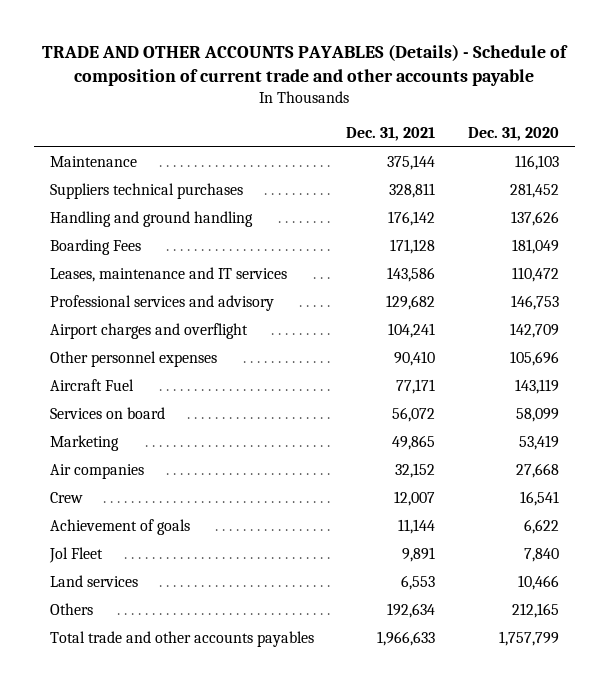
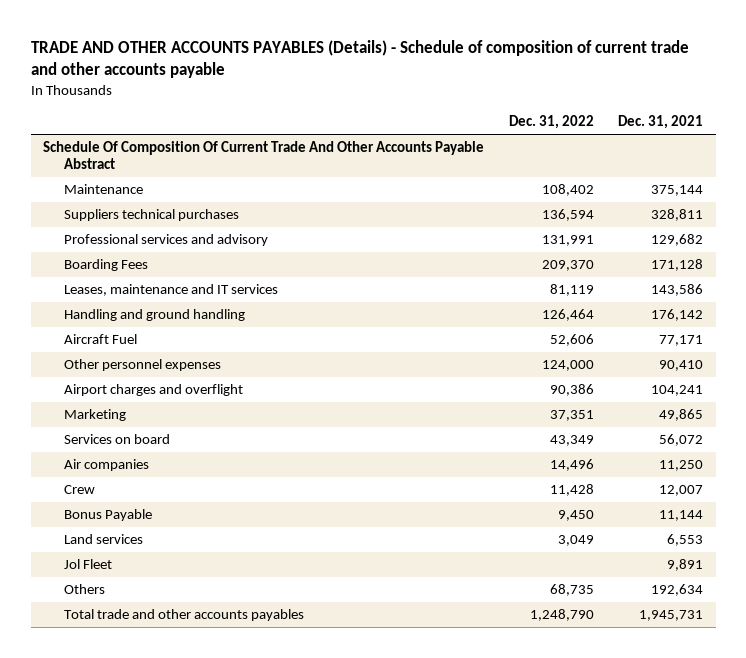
[467,127,559,142] Dec. 31, 2020 -> none
none -> [508,115,594,130] Dec. 31, 2022
none -> [42,141,484,170] Schedule Of Composition Of Current Trade And Other Accounts Payable Abstract
[49,295,274,312] Professional services and advisory -> [64,234,269,247] Professional services and advisory
[49,211,253,228] Handling and ground handling -> [64,309,246,322] Handling and ground handling
[49,351,217,368] Other personnel expenses -> [64,359,222,372] Other personnel expenses
[49,323,248,340] Airport charges and overflight -> [64,384,244,397] Airport charges and overflight
[49,407,165,420] Services on board -> [64,434,171,445] Services on board
[395,463,436,479] 32,152 -> [659,460,704,472] 11,250
[49,519,190,536] Achievement of goals -> [64,509,153,522] Bonus Payable
[48,547,103,564] Jol Fleet -> [64,559,113,570] Jol Fleet
[377,631,436,647] 1,966,633 -> [639,610,704,622] 1,945,731

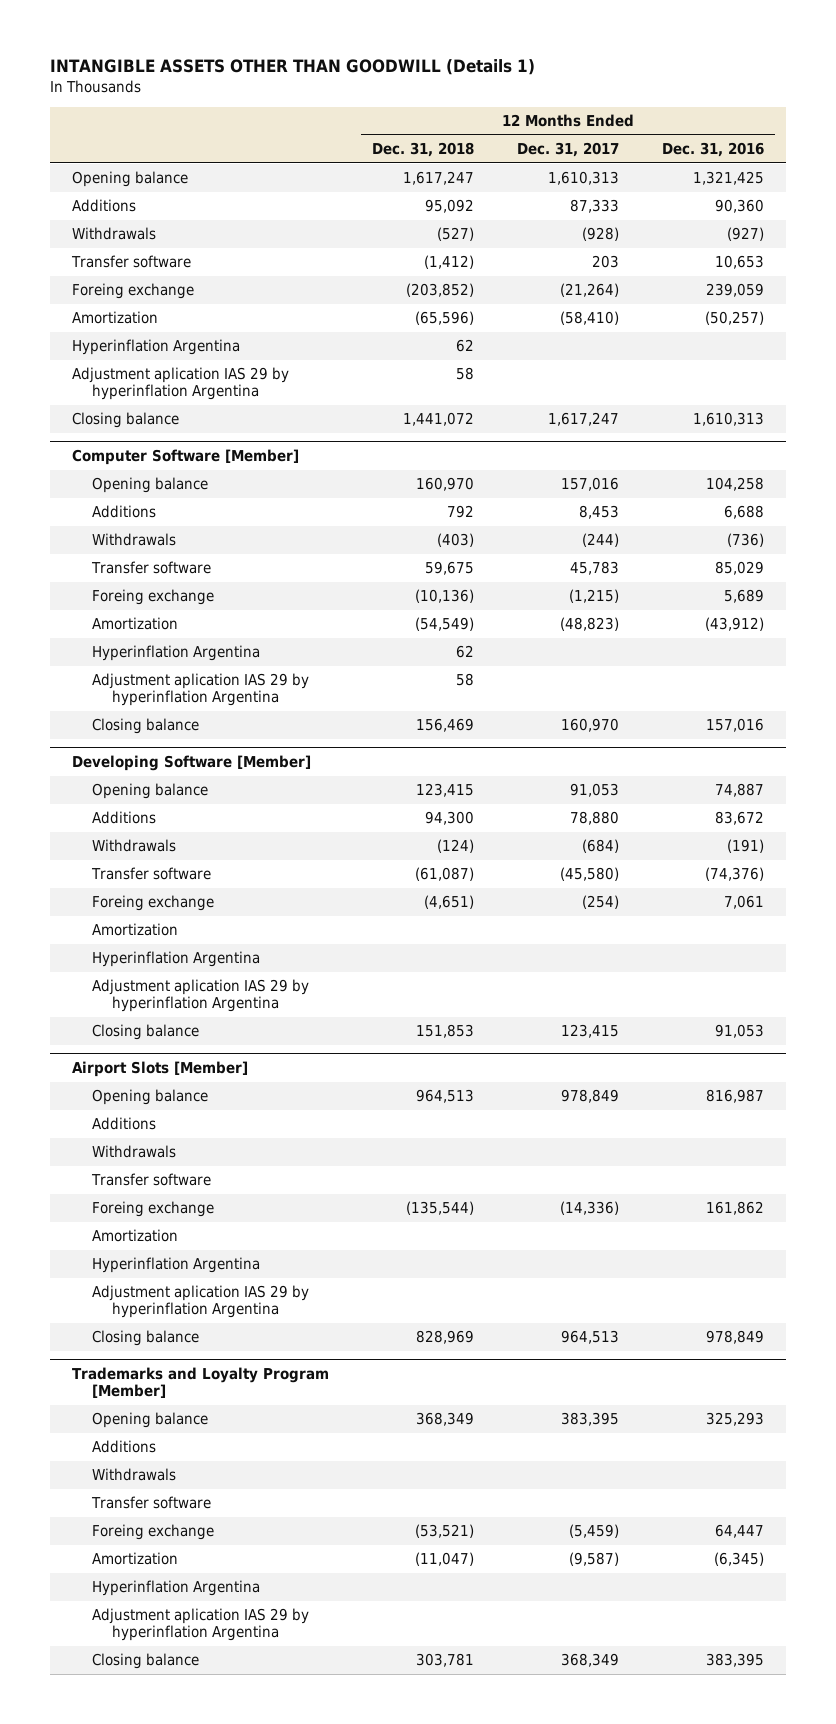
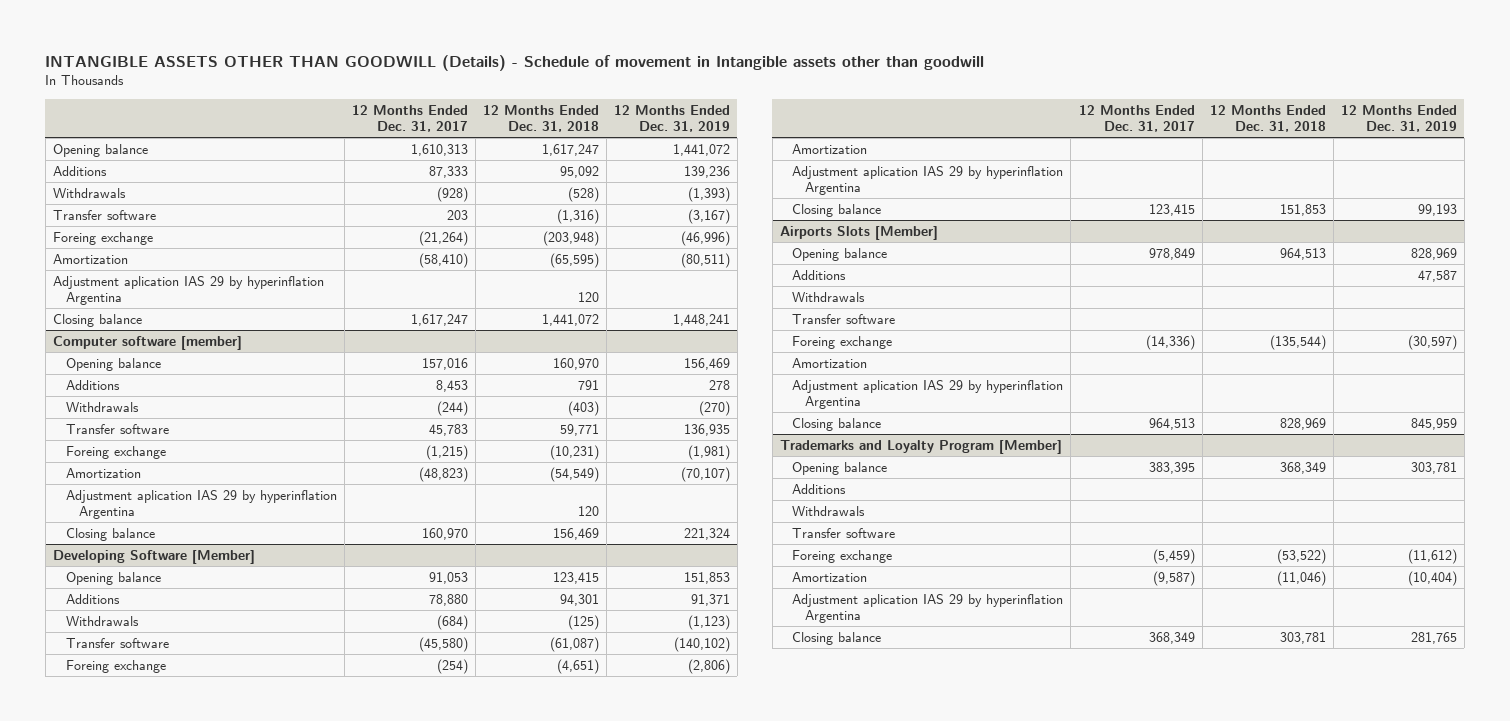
[49,59,535,76] INTANGIBLE ASSETS OTHER THAN GOODWILL (Details 1) -> [45,54,985,71] INTANGIBLE ASSETS OTHER THAN GOODWILL (Details) - Schedule of movement in Intangible assets other than goodwill
[662,142,765,158] Dec. 31, 2016 -> none
none -> [613,104,730,132] 12 Months Ended Dec. 31, 2019
[71,339,240,356] Hyperinflation Argentina -> none
[436,227,474,242] (527) -> [567,186,599,202] (528)
[423,255,474,270] (1,412) -> [556,208,599,224] (1,316)
[405,283,474,298] (203,852) -> [542,230,599,246] (203,948)
[414,311,474,326] (65,596) -> [549,252,599,268] (65,595)
[455,367,474,381] 58 -> [577,291,599,302] 120
[71,448,299,465] Computer Software [Member] -> [52,335,242,350] Computer software [member]
[446,505,474,519] 792 -> [577,379,599,390] 791
[424,561,474,576] 59,675 -> [559,423,599,436] 59,771
[414,589,474,604] (10,136) -> [549,444,599,460] (10,231)
[91,645,260,662] Hyperinflation Argentina -> none
[455,673,474,687] 58 -> [577,505,599,516] 120
[424,811,474,826] 94,300 -> [559,593,599,606] 94,301
[436,839,474,854] (124) -> [567,614,599,630] (125)
[91,951,260,968] Hyperinflation Argentina -> none
[71,1060,248,1077] Airport Slots [Member] -> [779,225,938,240] Airports Slots [Member]
[91,1257,260,1274] Hyperinflation Argentina -> none
[91,1580,260,1597] Hyperinflation Argentina -> none
[414,1524,474,1539] (53,521) -> [1276,548,1326,564] (53,522)
[414,1552,474,1567] (11,047) -> [1276,570,1326,586] (11,046)

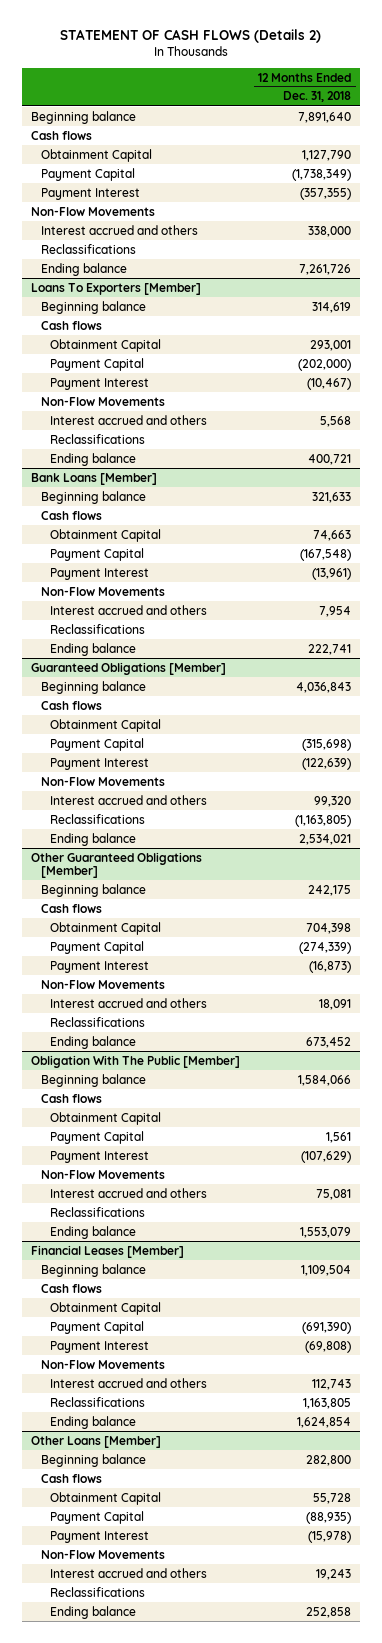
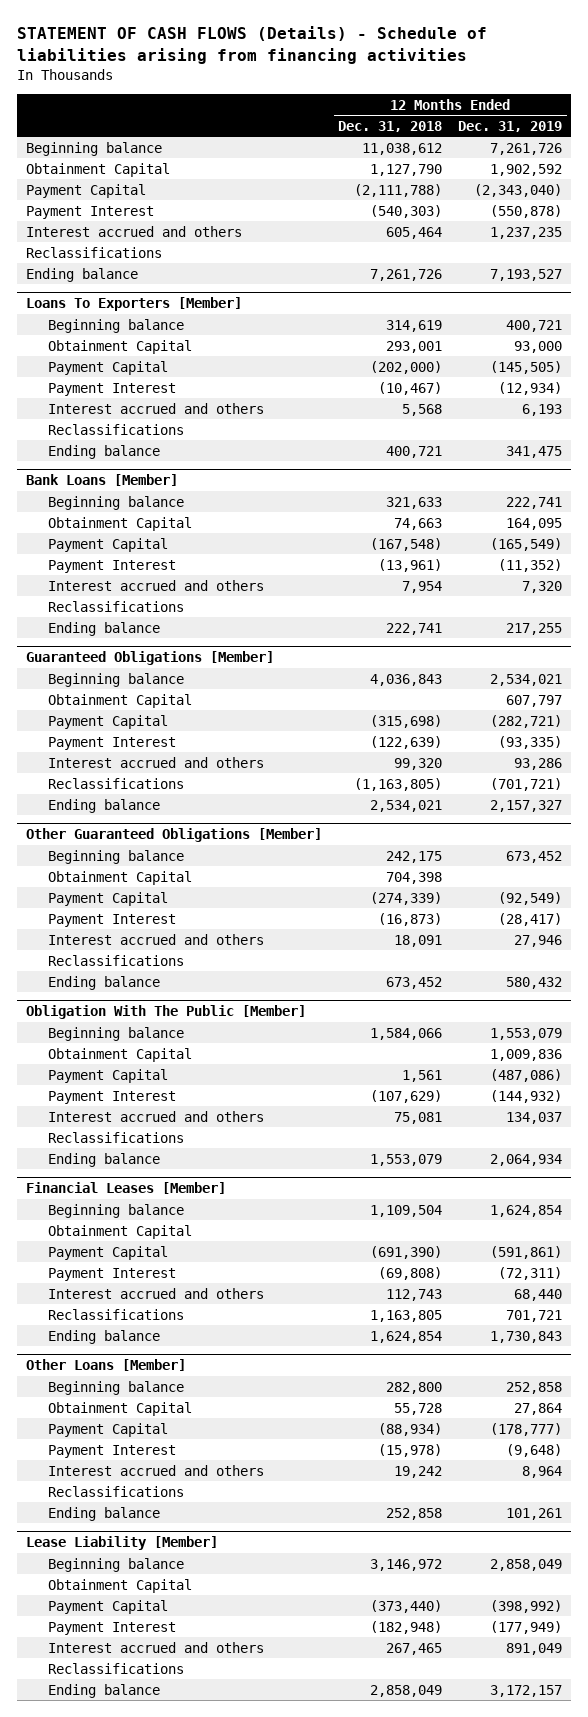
[60,29,322,44] STATEMENT OF CASH FLOWS (Details 2) -> [17,26,488,65] STATEMENT OF CASH FLOWS (Details) - Schedule of liabilities arising from financing activities
none -> [458,120,563,132] Dec. 31, 2019
[31,130,93,140] Cash flows -> none
[298,111,352,123] 7,891,640 -> [362,142,443,155] 11,038,612
[31,206,156,216] Non-Flow Movements -> none
[292,168,352,181] (1,738,349) -> [354,183,443,197] (2,111,788)
[300,187,352,200] (357,355) -> [370,204,443,218] (540,303)
[308,225,352,237] 338,000 -> [386,226,443,239] 605,464
[40,320,102,330] Cash flows -> none
[40,396,165,406] Non-Flow Movements -> none
[40,510,102,520] Cash flows -> none
[40,586,165,596] Non-Flow Movements -> none
[40,700,102,710] Cash flows -> none
[40,776,165,786] Non-Flow Movements -> none
[40,903,102,913] Cash flows -> none
[40,979,165,989] Non-Flow Movements -> none
[40,1093,102,1103] Cash flows -> none
[40,1169,165,1179] Non-Flow Movements -> none
[40,1283,102,1293] Cash flows -> none
[40,1359,165,1369] Non-Flow Movements -> none
[40,1473,102,1483] Cash flows -> none
[306,1511,352,1524] (88,935) -> [378,1422,443,1436] (88,934)
[40,1549,165,1559] Non-Flow Movements -> none
[316,1568,352,1580] 19,243 -> [394,1465,443,1478] 19,242
none -> [25,1536,218,1551] Lease Liability [Member]
none -> [47,1557,184,1572] Beginning balance
none -> [47,1578,192,1593] Obtainment Capital
none -> [47,1599,168,1614] Payment Capital
none -> [47,1621,176,1635] Payment Interest
none -> [47,1641,264,1653] Interest accrued and others
none -> [47,1662,184,1674] Reclassifications
none -> [47,1683,160,1698] Ending balance

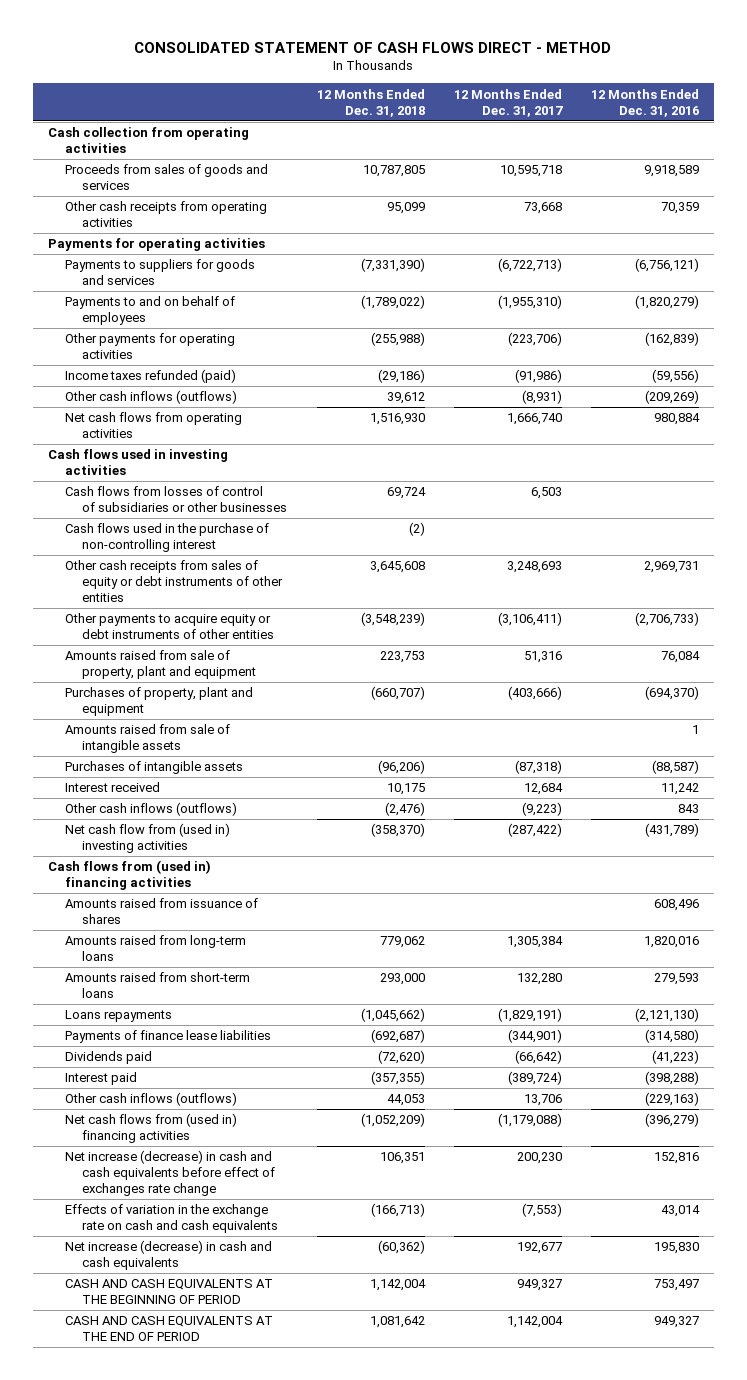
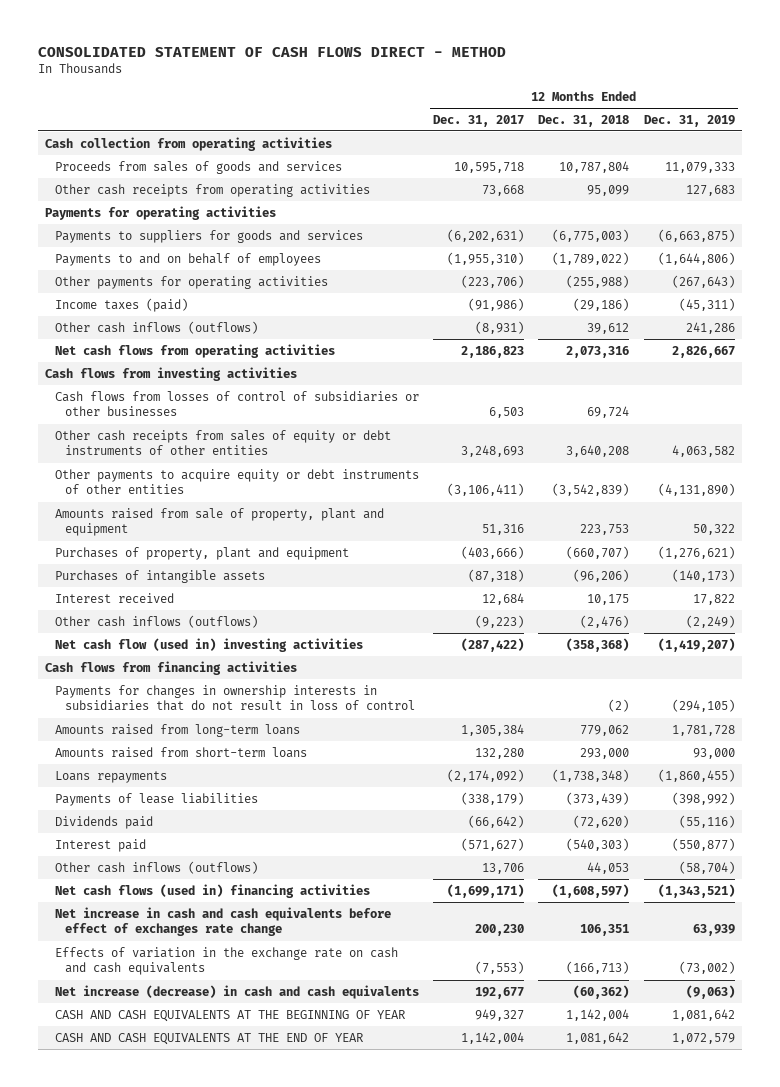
[591,88,700,117] 12 Months Ended Dec. 31, 2016 -> none
none -> [643,114,735,127] Dec. 31, 2019
[362,165,425,178] 10,787,805 -> [559,160,630,173] 10,787,804
[360,258,425,273] (7,331,390) -> [552,228,630,242] (6,775,003)
[497,258,562,273] (6,722,713) -> [447,228,525,242] (6,202,631)
[65,369,237,384] Income taxes refunded (paid) -> [54,297,188,312] Income taxes (paid)
[369,413,425,426] 1,516,930 -> [566,345,630,358] 2,073,316
[506,413,562,426] 1,666,740 -> [461,345,525,358] 2,186,823
[47,449,228,476] Cash flows used in investing activities -> [45,366,298,381] Cash flows from investing activities
[65,523,270,553] Cash flows used in the purchase of non-controlling interest -> none
[369,561,425,574] 3,645,608 -> [566,445,630,458] 3,640,208
[360,612,425,627] (3,548,239) -> [552,483,630,497] (3,542,839)
[65,724,231,754] Amounts raised from sale of intangible assets -> none
[65,898,259,925] Amounts raised from issuance of shares -> none
[65,823,231,854] Net cash flow from (used in) investing activities -> [54,637,363,652] Net cash flow (used in) investing activities
[370,823,425,838] (358,370) -> [566,637,630,652] (358,368)
[47,860,211,891] Cash flows from (used in) financing activities -> [45,660,298,675] Cash flows from financing activities
none -> [54,684,415,712] Payments for changes in ownership interests in subsidiaries that do not result in loss of control
[360,1008,425,1023] (1,045,662) -> [552,768,630,782] (1,738,348)
[497,1008,562,1023] (1,829,191) -> [447,768,525,782] (2,174,092)
[65,1030,272,1044] Payments of finance lease liabilities -> [54,792,258,806] Payments of lease liabilities
[370,1029,425,1044] (692,687) -> [566,791,630,805] (373,439)
[507,1029,562,1044] (344,901) -> [461,791,525,805] (338,179)
[370,1071,425,1086] (357,355) -> [566,837,630,851] (540,303)
[507,1071,562,1086] (389,724) -> [461,837,525,851] (571,627)
[65,1113,238,1144] Net cash flows from (used in) financing activities -> [54,883,370,898] Net cash flows (used in) financing activities
[360,1113,425,1128] (1,052,209) -> [552,883,630,898] (1,608,597)
[497,1113,562,1128] (1,179,088) -> [447,883,525,898] (1,699,171)
[65,1150,276,1197] Net increase (decrease) in cash and cash equivalents before effect of exchanges rate change -> [54,906,391,937] Net increase in cash and cash equivalents before effect of exchanges rate change
[65,1279,274,1305] CASH AND CASH EQUIVALENTS AT THE BEGINNING OF PERIOD -> [54,1009,406,1022] CASH AND CASH EQUIVALENTS AT THE BEGINNING OF YEAR
[65,1316,274,1342] CASH AND CASH EQUIVALENTS AT THE END OF PERIOD -> [54,1032,364,1045] CASH AND CASH EQUIVALENTS AT THE END OF YEAR

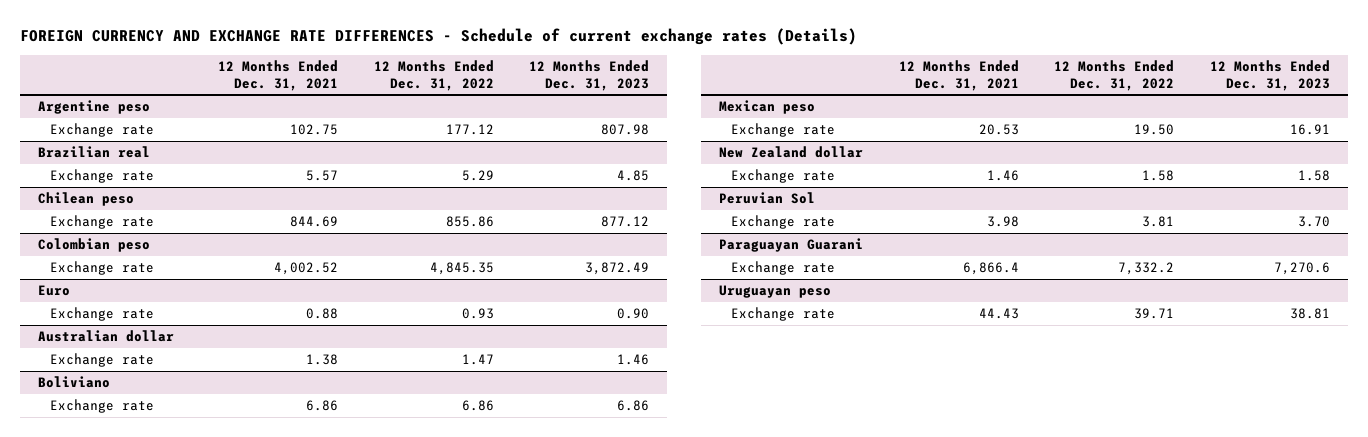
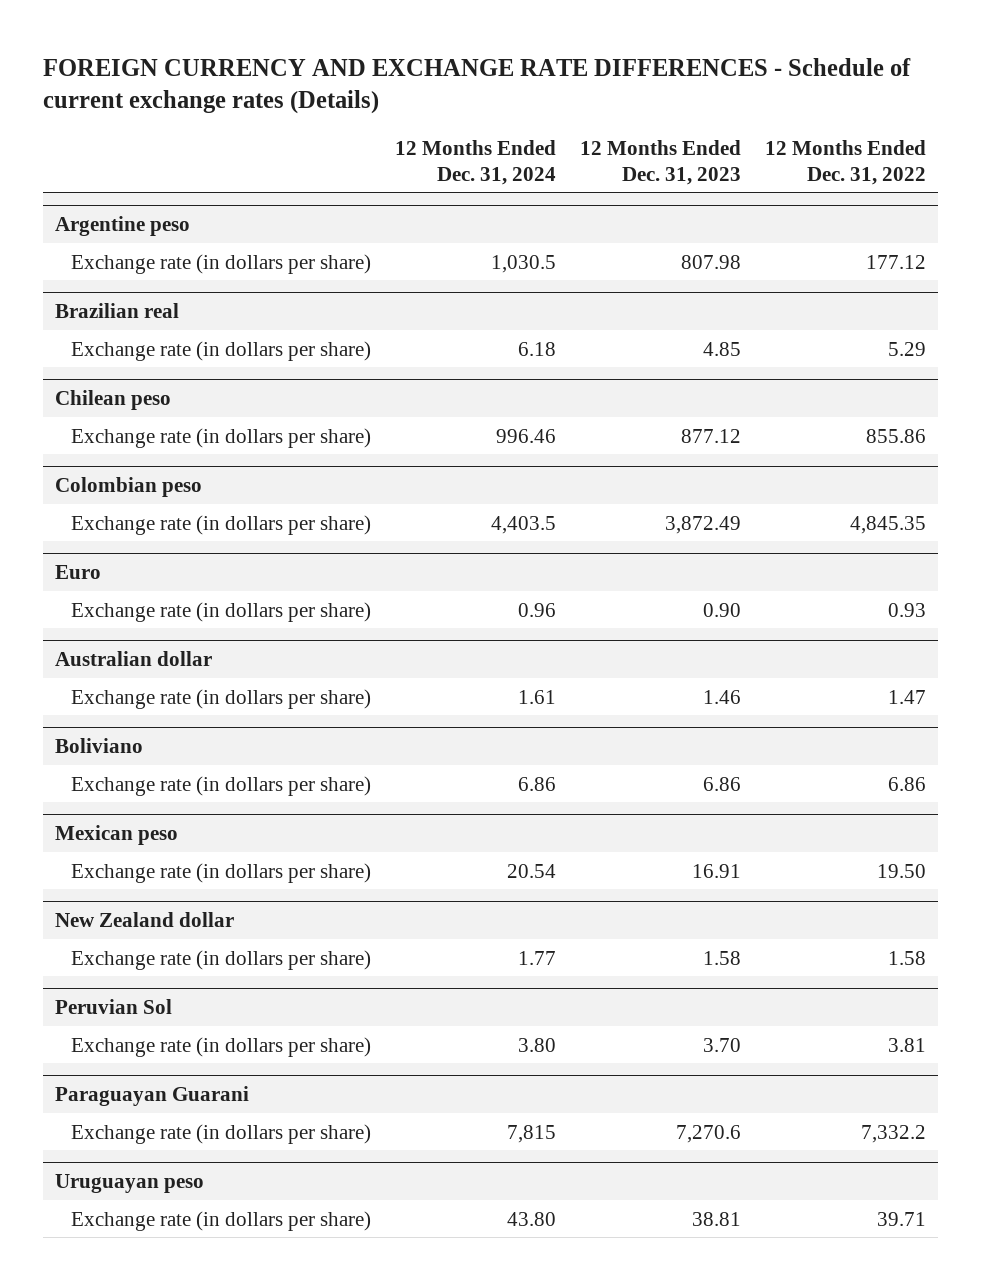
[217,60,338,91] 12 Months Ended Dec. 31, 2021 -> none
none -> [395,140,557,185] 12 Months Ended Dec. 31, 2024
[50,123,155,138] Exchange rate -> [70,253,371,274] Exchange rate (in dollars per share)
[50,169,155,184] Exchange rate -> [70,340,371,361] Exchange rate (in dollars per share)
[50,215,155,230] Exchange rate -> [70,427,371,448] Exchange rate (in dollars per share)
[50,261,155,276] Exchange rate -> [70,514,371,535] Exchange rate (in dollars per share)
[50,307,155,322] Exchange rate -> [70,601,371,622] Exchange rate (in dollars per share)
[50,353,155,368] Exchange rate -> [70,688,371,709] Exchange rate (in dollars per share)
[50,399,155,414] Exchange rate -> [70,775,371,796] Exchange rate (in dollars per share)
[730,123,835,138] Exchange rate -> [70,862,371,883] Exchange rate (in dollars per share)
[730,169,835,184] Exchange rate -> [70,949,371,970] Exchange rate (in dollars per share)
[730,215,835,230] Exchange rate -> [70,1036,371,1057] Exchange rate (in dollars per share)
[730,261,835,276] Exchange rate -> [70,1123,371,1144] Exchange rate (in dollars per share)
[730,307,835,322] Exchange rate -> [70,1210,371,1231] Exchange rate (in dollars per share)

